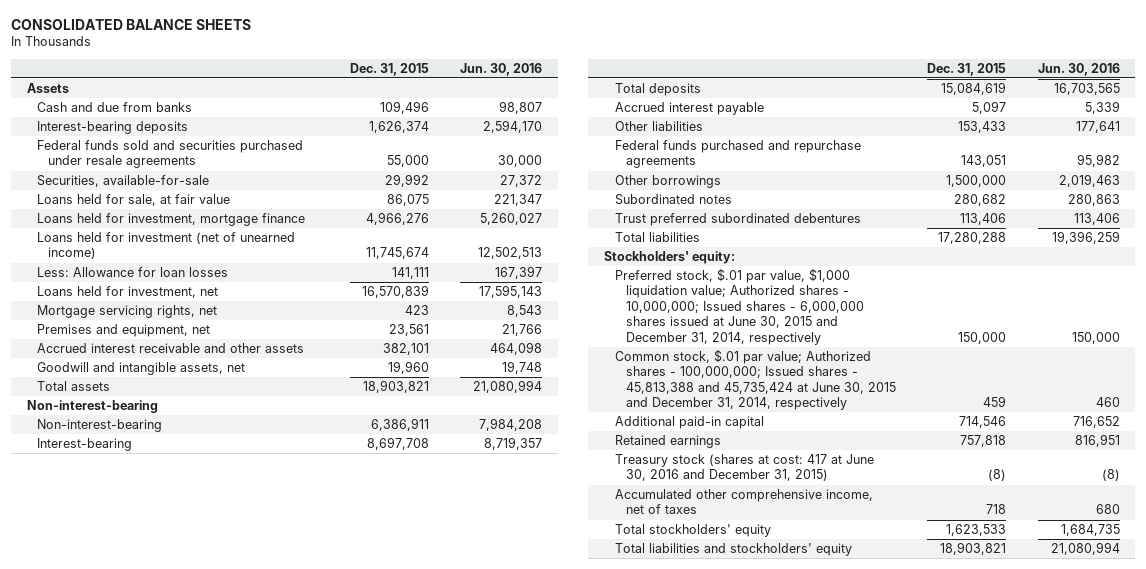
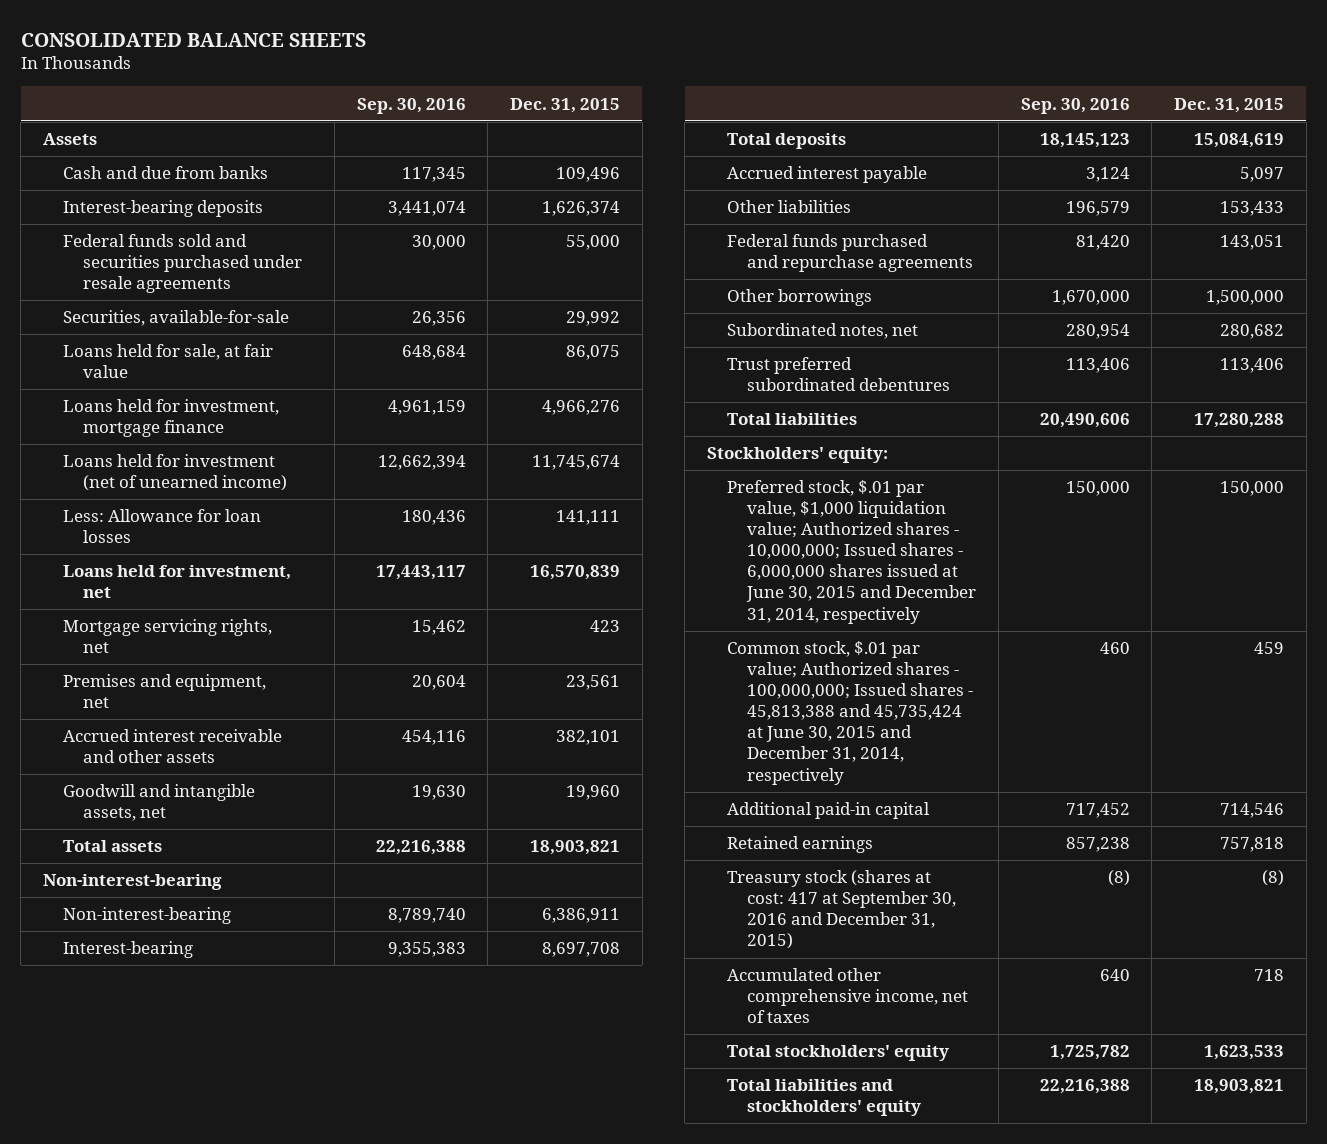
[459,62,542,76] Jun. 30, 2016 -> none
none -> [356,97,466,114] Sep. 30, 2016
[614,194,732,206] Subordinated notes -> [726,323,918,340] Subordinated notes, net
[614,454,874,482] Treasury stock (shares at cost: 417 at June 30, 2016 and December 31, 2015) -> [726,870,957,950] Treasury stock (shares at cost: 417 at September 30, 2016 and December 31, 2015)

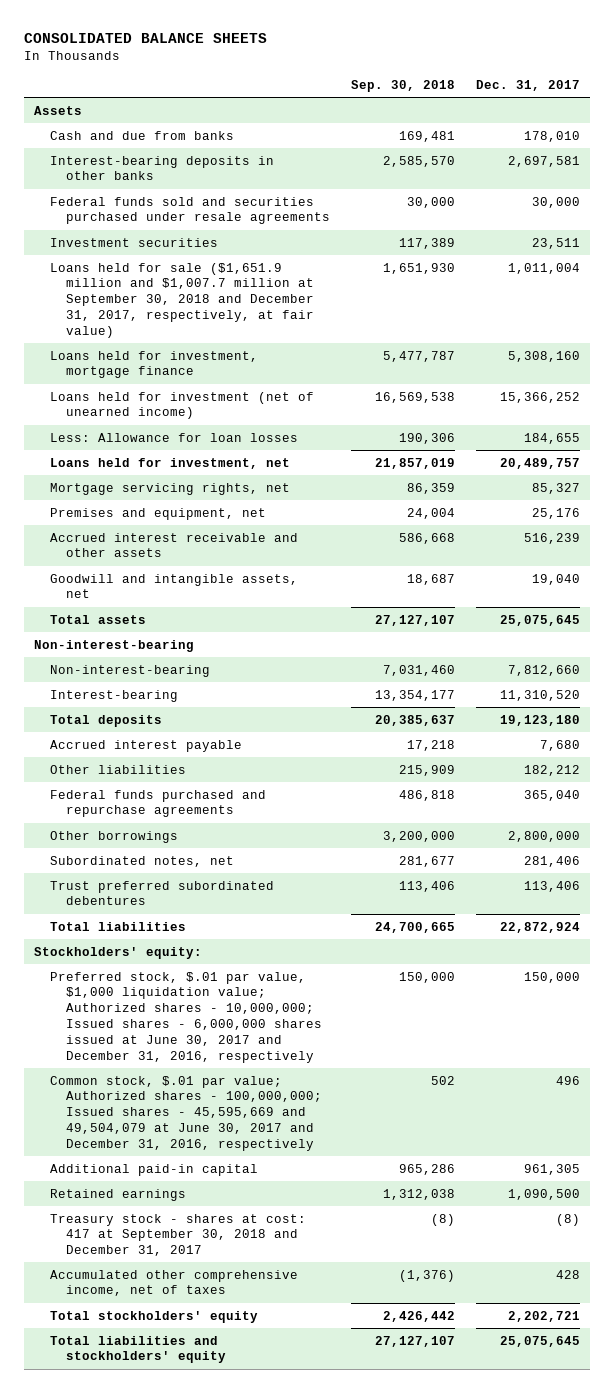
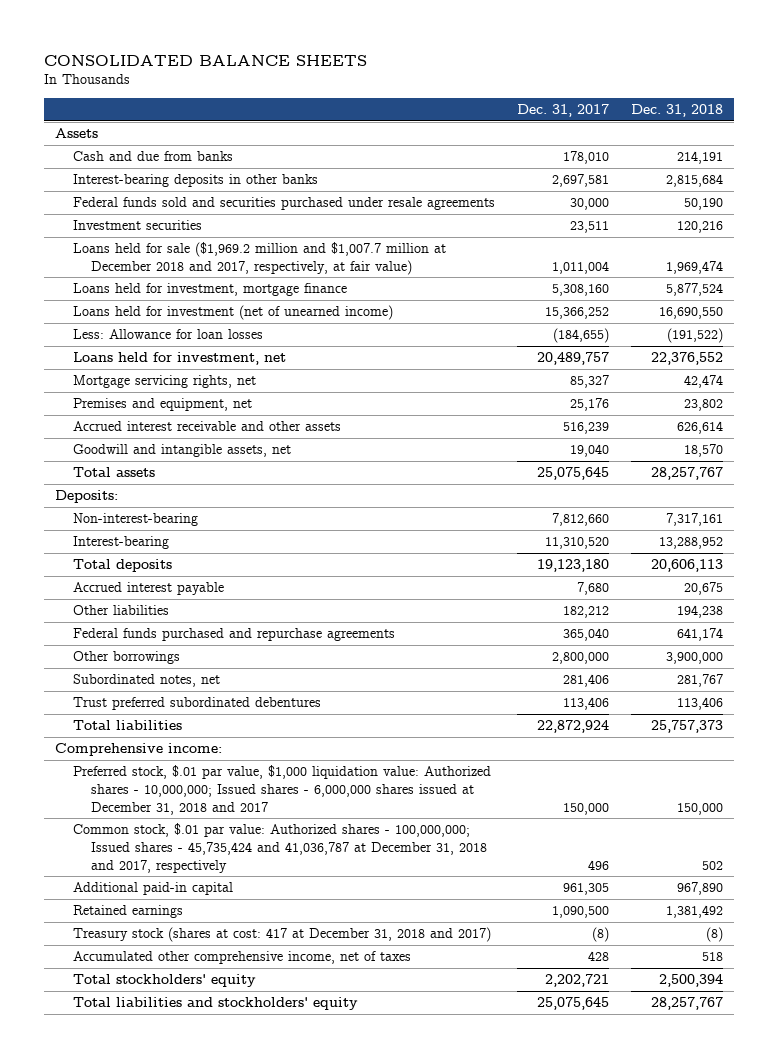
[351,79,456,92] Sep. 30, 2018 -> none
none -> [631,104,724,118] Dec. 31, 2018
[50,262,315,338] Loans held for sale ($1,651.9 million and $1,007.7 million at September 30, 2018 and December 31, 2017, respectively, at fair value) -> [73,242,447,275] Loans held for sale ($1,969.2 million and $1,007.7 million at December 2018 and 2017, respectively, at fair value)
[523,432,580,444] 184,655 -> [553,328,610,344] (184,655)
[33,639,194,652] Non-interest-bearing -> [55,490,119,504] Deposits:
[33,946,202,959] Stockholders' equity: -> [55,743,223,757] Comprehensive income:
[50,971,323,1063] Preferred stock, $.01 par value, $1,000 liquidation value; Authorized shares - 10,000,000; Issued shares - 6,000,000 shares issued at June 30, 2017 and December 31, 2016, respectively -> [73,765,492,815] Preferred stock, $.01 par value, $1,000 liquidation value: Authorized shares - 10,000,000; Issued shares - 6,000,000 shares issued at December 31, 2018 and 2017
[50,1075,323,1151] Common stock, $.01 par value; Authorized shares - 100,000,000; Issued shares - 45,595,669 and 49,504,079 at June 30, 2017 and December 31, 2016, respectively -> [73,823,488,873] Common stock, $.01 par value: Authorized shares - 100,000,000; Issued shares - 45,735,424 and 41,036,787 at December 31, 2018 and 2017, respectively
[50,1213,307,1257] Treasury stock - shares at cost: 417 at September 30, 2018 and December 31, 2017 -> [73,927,492,943] Treasury stock (shares at cost: 417 at December 31, 2018 and 2017)

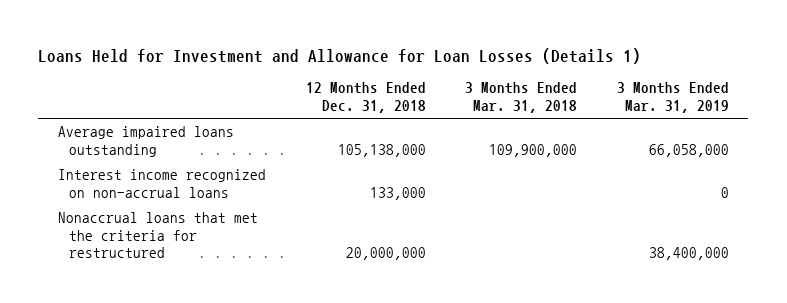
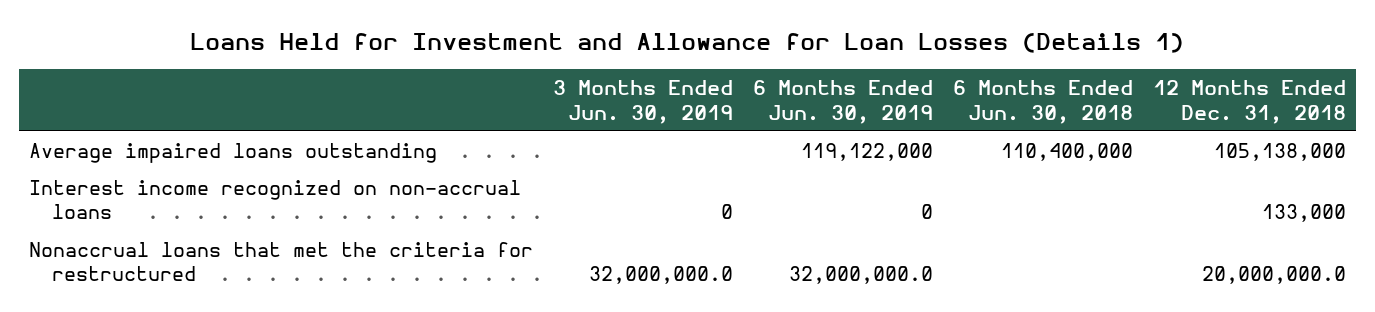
[465,82,578,113] 3 Months Ended Mar. 31, 2018 -> none
[616,82,729,113] 3 Months Ended Mar. 31, 2019 -> none
none -> [552,80,733,124] 3 Months Ended Jun. 30, 2019
none -> [752,80,933,124] 6 Months Ended Jun. 30, 2019
none -> [952,80,1133,124] 6 Months Ended Jun. 30, 2018
[345,247,426,261] 20,000,000 -> [1201,266,1346,285] 20,000,000.0

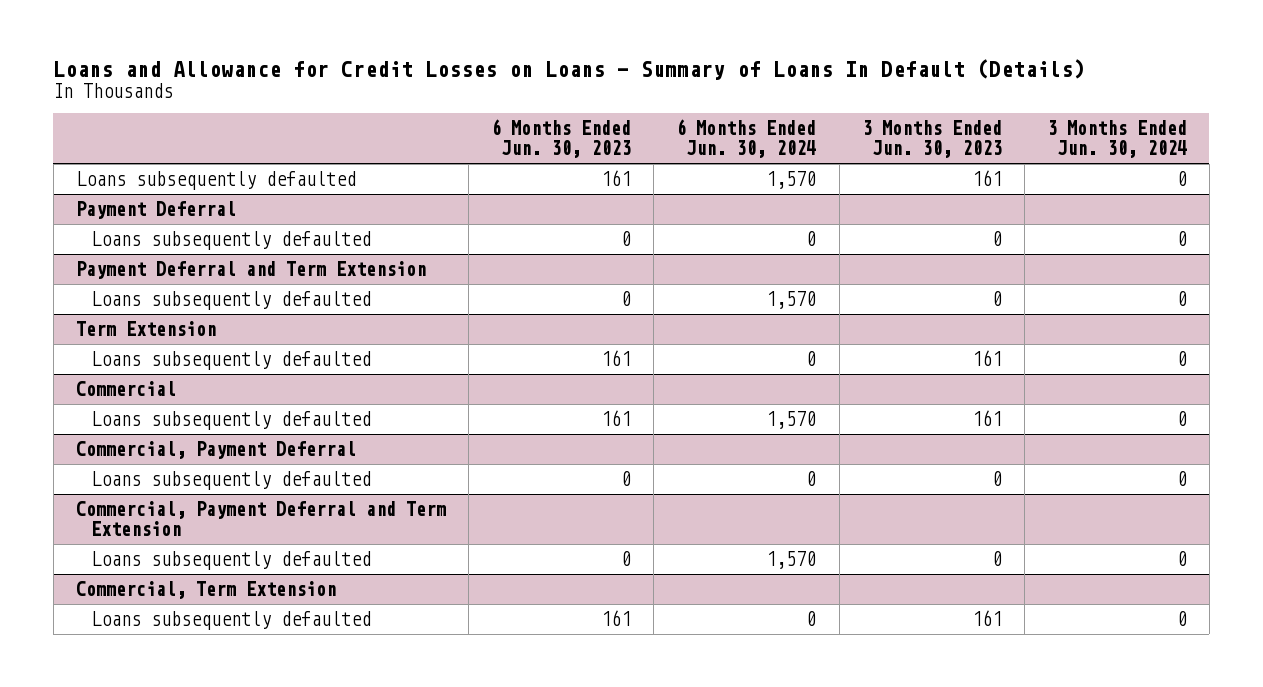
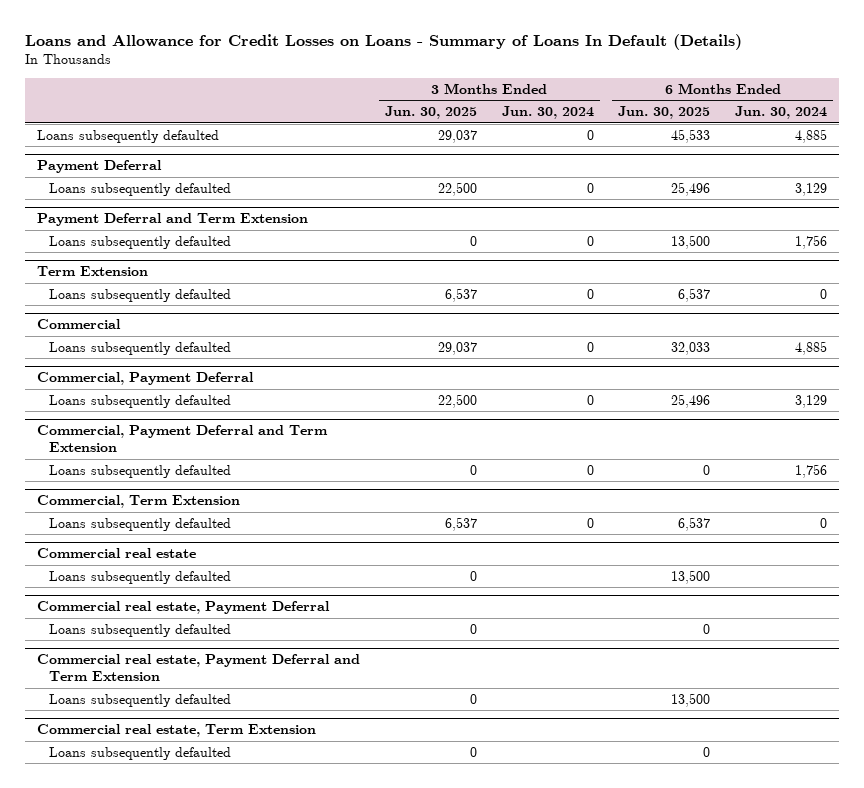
[491,119,632,159] 6 Months Ended Jun. 30, 2023 -> none
[861,120,1002,159] 3 Months Ended Jun. 30, 2023 -> none
none -> [384,106,477,120] Jun. 30, 2025
none -> [618,106,711,120] Jun. 30, 2025
[766,171,817,190] 1,570 -> [794,128,827,143] 4,885
[806,231,817,247] 0 -> [794,182,827,196] 3,129
[766,291,817,310] 1,570 -> [794,234,827,249] 1,756
[766,411,817,430] 1,570 -> [794,340,827,355] 4,885
[806,471,817,487] 0 -> [794,394,827,408] 3,129
[766,551,817,570] 1,570 -> [794,463,827,478] 1,756
none -> [37,548,197,559] Commercial real estate
none -> [48,570,231,584] Loans subsequently defaulted
none -> [37,601,331,615] Commercial real estate, Payment Deferral
none -> [48,623,231,637] Loans subsequently defaulted
none -> [37,654,361,682] Commercial real estate, Payment Deferral and Term Extension
none -> [48,693,231,707] Loans subsequently defaulted
none -> [37,724,317,738] Commercial real estate, Term Extension
none -> [48,746,231,760] Loans subsequently defaulted

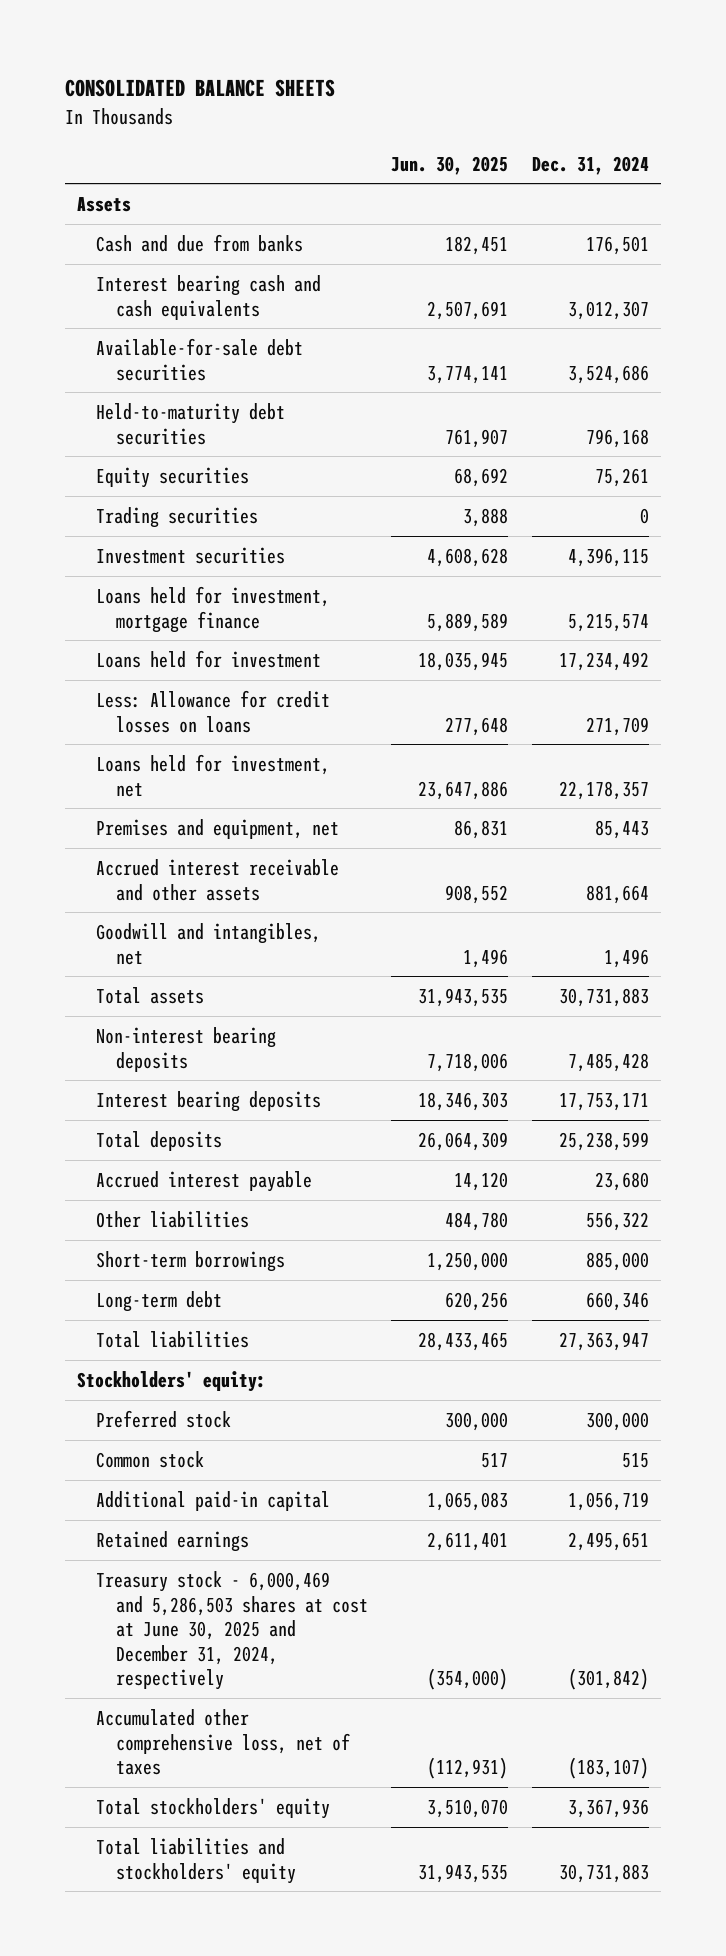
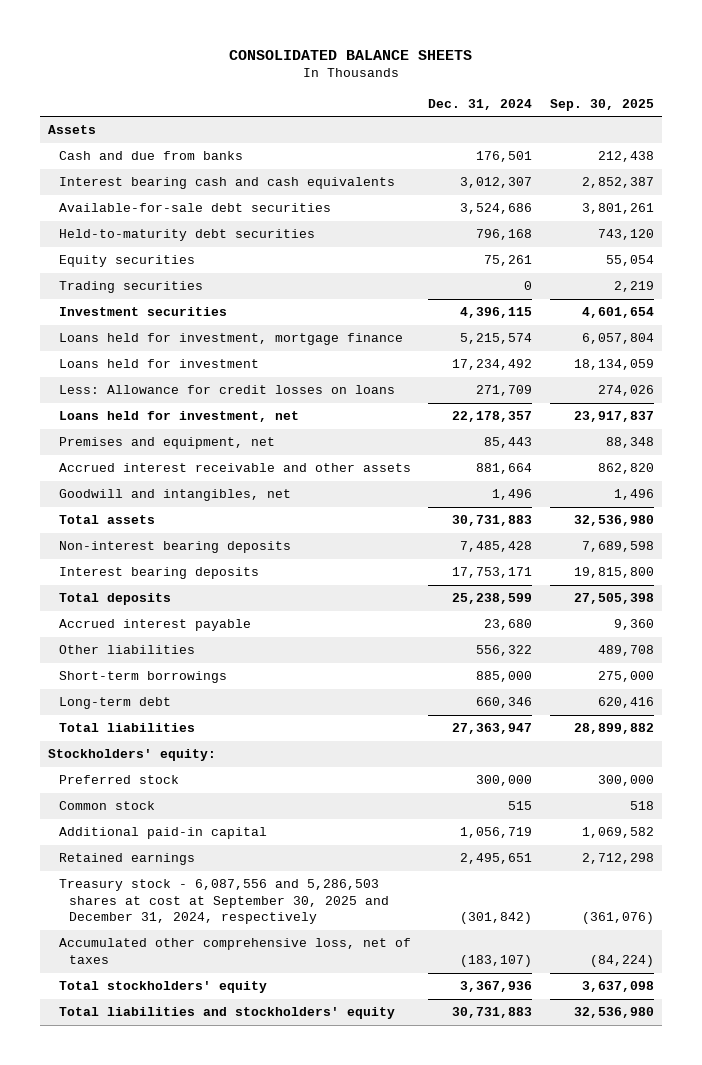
[391,155,509,175] Jun. 30, 2025 -> none
none -> [549,98,654,111] Sep. 30, 2025
[96,1570,368,1691] Treasury stock - 6,000,469 and 5,286,503 shares at cost at June 30, 2025 and December 31, 2024, respectively -> [58,879,389,925] Treasury stock - 6,087,556 and 5,286,503 shares at cost at September 30, 2025 and December 31, 2024, respectively

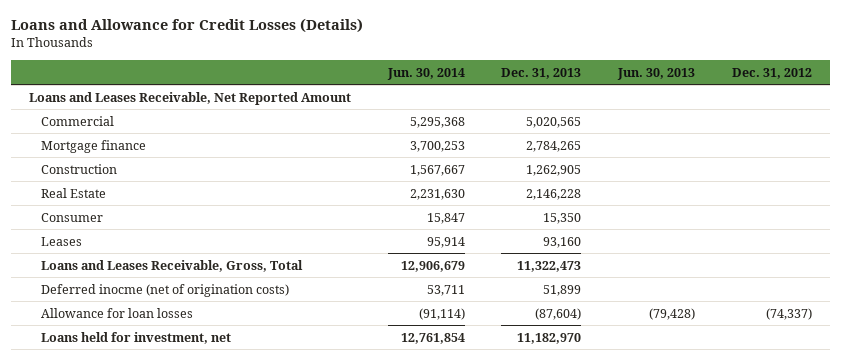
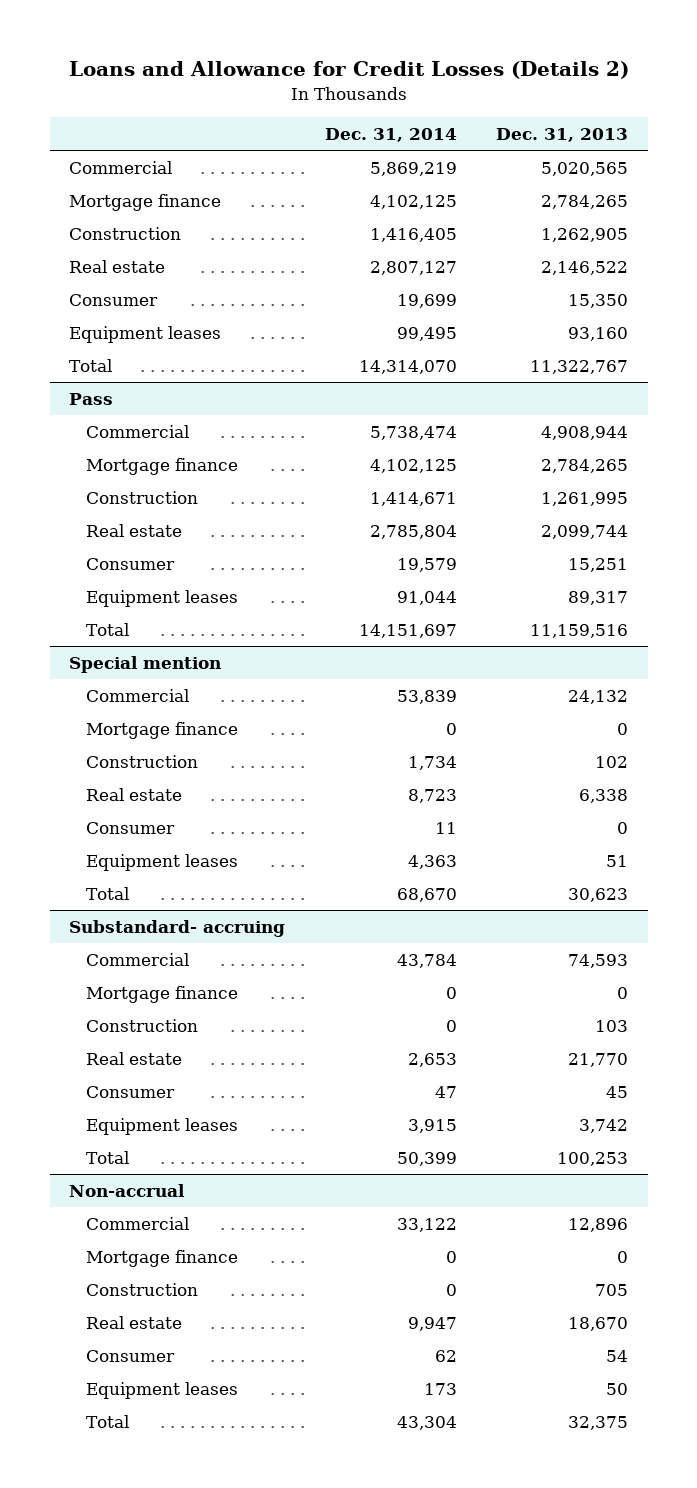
[10,18,363,34] Loans and Allowance for Credit Losses (Details) -> [68,61,629,80] Loans and Allowance for Credit Losses (Details 2)
[386,67,465,80] Jun. 30, 2014 -> none
[616,67,695,80] Jun. 30, 2013 -> none
[731,67,812,79] Dec. 31, 2012 -> none
none -> [324,127,457,142] Dec. 31, 2014
[29,91,352,105] Loans and Leases Receivable, Net Reported Amount -> none
[41,187,107,198] Real Estate -> [69,259,166,273] Real estate
[526,188,582,200] 2,146,228 -> [541,260,629,275] 2,146,522
[41,259,304,272] Loans and Leases Receivable, Gross, Total -> none
[41,283,290,297] Deferred inocme (net of origination costs) -> none
[41,307,194,318] Allowance for loan losses -> none
[41,331,232,344] Loans held for investment, net -> none
[41,236,83,246] Leases -> [69,325,222,343] Equipment leases
none -> [69,358,113,372] Total
none -> [69,392,114,405] Pass
none -> [86,424,190,438] Commercial
none -> [86,457,239,475] Mortgage finance
none -> [86,490,199,504] Construction
none -> [86,523,183,537] Real estate
none -> [86,557,176,570] Consumer
none -> [86,589,239,607] Equipment leases
none -> [86,622,130,636] Total
none -> [69,655,222,673] Special mention
none -> [86,688,190,702] Commercial
none -> [86,721,239,739] Mortgage finance
none -> [86,754,199,768] Construction
none -> [86,787,183,801] Real estate
none -> [86,821,176,834] Consumer
none -> [86,853,239,871] Equipment leases
none -> [86,886,130,900] Total
none -> [69,919,286,937] Substandard- accruing
none -> [86,952,190,966] Commercial
none -> [86,985,239,1003] Mortgage finance
none -> [86,1018,199,1032] Construction
none -> [86,1051,183,1065] Real estate
none -> [86,1085,176,1098] Consumer
none -> [86,1117,239,1135] Equipment leases
none -> [86,1150,130,1164] Total
none -> [69,1183,186,1197] Non-accrual
none -> [86,1216,190,1230] Commercial
none -> [86,1249,239,1267] Mortgage finance
none -> [86,1282,199,1296] Construction
none -> [86,1315,183,1329] Real estate
none -> [86,1349,176,1362] Consumer
none -> [86,1381,239,1399] Equipment leases
none -> [86,1414,130,1428] Total

